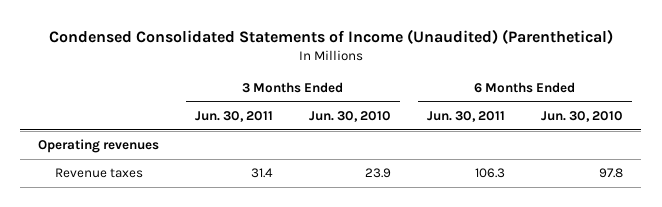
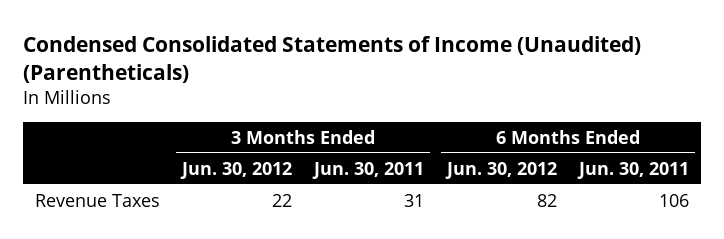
[48,28,613,44] Condensed Consolidated Statements of Income (Unaudited) (Parenthetical) -> [23,35,642,83] Condensed Consolidated Statements of Income (Unaudited) (Parentheticals)
[309,111,392,123] Jun. 30, 2010 -> none
[541,111,624,123] Jun. 30, 2010 -> none
none -> [180,161,293,179] Jun. 30, 2012
none -> [444,161,557,179] Jun. 30, 2012
[38,139,160,154] Operating revenues -> none
[54,168,143,179] Revenue taxes -> [34,193,160,207] Revenue Taxes
[251,168,274,179] 31.4 -> [404,193,425,207] 31
[475,168,506,179] 106.3 -> [659,193,690,207] 106

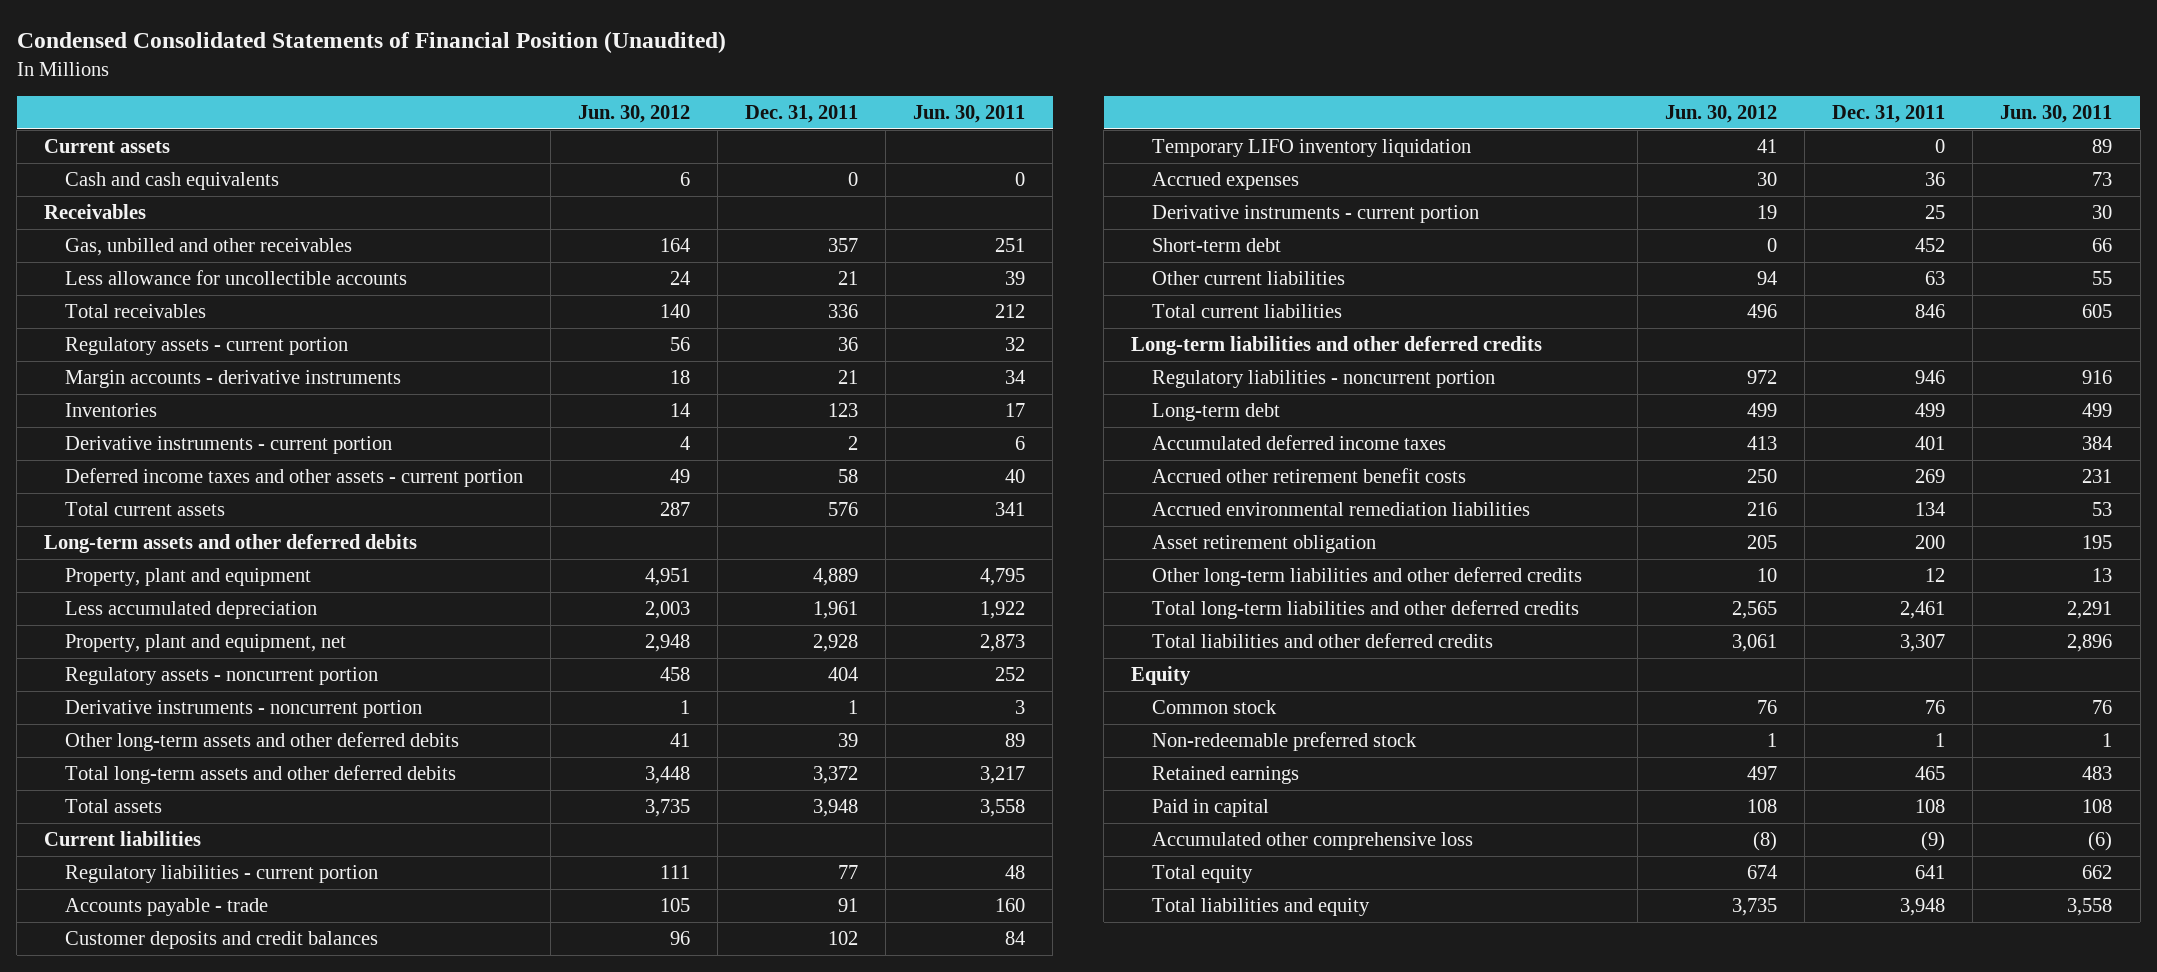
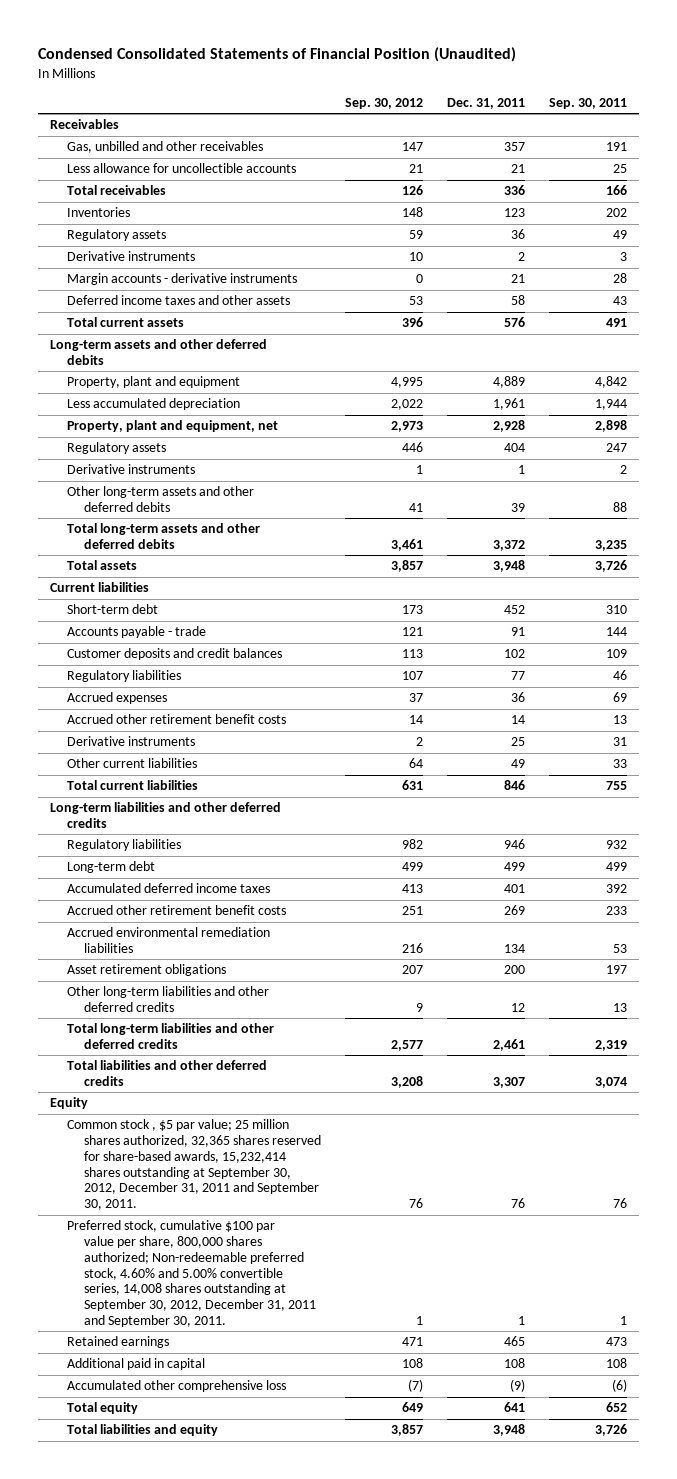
[577,105,690,124] Jun. 30, 2012 -> none
[913,105,1026,124] Jun. 30, 2011 -> none
none -> [344,97,423,109] Sep. 30, 2012
none -> [548,97,627,109] Sep. 30, 2011
[44,138,171,153] Current assets -> none
[64,171,279,190] Cash and cash equivalents -> none
[64,336,348,355] Regulatory assets - current portion -> none
none -> [66,229,166,242] Regulatory assets
[64,435,392,454] Derivative instruments - current portion -> [66,251,195,262] Derivative instruments
[64,369,401,388] Margin accounts - derivative instruments -> [66,273,297,286] Margin accounts - derivative instruments
[64,467,523,487] Deferred income taxes and other assets - current portion -> [66,295,290,306] Deferred income taxes and other assets
[64,666,378,685] Regulatory assets - noncurrent portion -> [66,442,166,455] Regulatory assets
[64,699,422,718] Derivative instruments - noncurrent portion -> [66,464,195,475] Derivative instruments
[64,864,378,883] Regulatory liabilities - current portion -> none
[1151,237,1281,252] Short-term debt -> [66,604,158,615] Short-term debt
[1151,138,1471,157] Temporary LIFO inventory liquidation -> none
none -> [66,670,181,683] Regulatory liabilities
none -> [66,714,286,725] Accrued other retirement benefit costs
[1151,204,1479,223] Derivative instruments - current portion -> [66,736,195,747] Derivative instruments
[1925,270,1946,285] 63 -> [510,759,525,769] 49
[1151,369,1495,388] Regulatory liabilities - noncurrent portion -> [66,839,181,852] Regulatory liabilities
[1151,534,1376,553] Asset retirement obligation -> [66,964,226,977] Asset retirement obligations
[1151,699,1277,714] Common stock -> [66,1119,321,1211] Common stock , $5 par value; 25 million shares authorized, 32,365 shares reserved for share-based awards, 15,232,414 shares outstanding at September 30, 2012, December 31, 2011 and September 30, 2011.
[1151,731,1417,751] Non-redeemable preferred stock -> [66,1220,316,1328] Preferred stock, cumulative $100 par value per share, 800,000 shares authorized; Non-redeemable preferred stock, 4.60% and 5.00% convertible series, 14,008 shares outstanding at September 30, 2012, December 31, 2011 and September 30, 2011.
[1151,798,1269,817] Paid in capital -> [66,1358,205,1371] Additional paid in capital

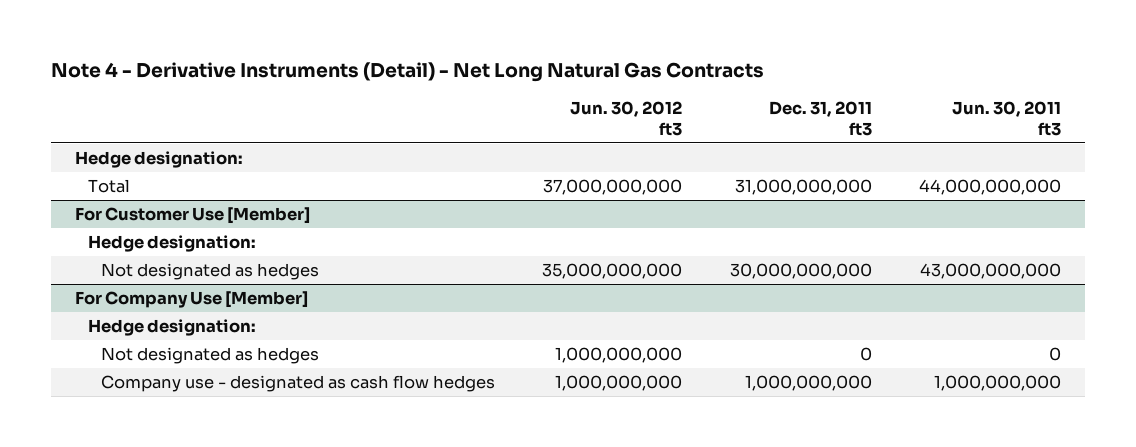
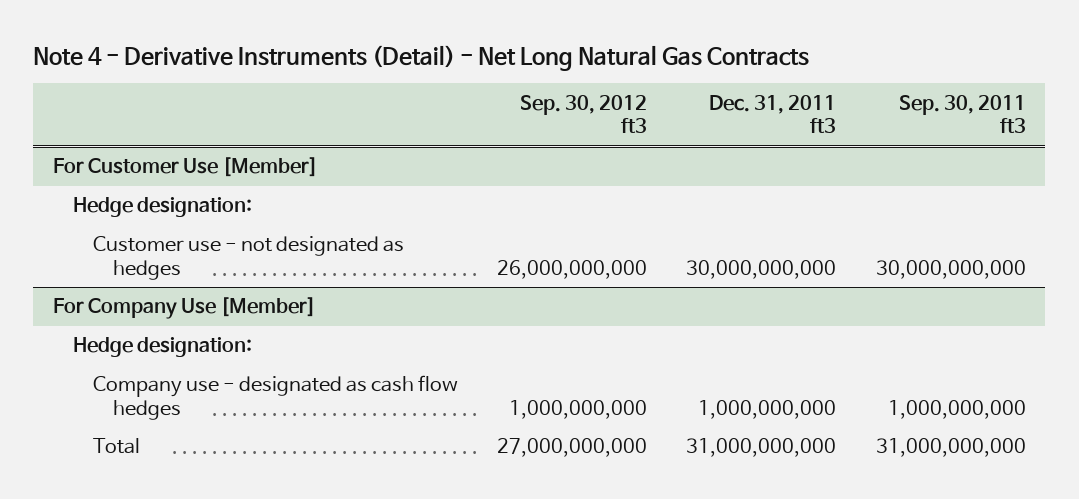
[570,100,683,136] Jun. 30, 2012 ft3 -> none
[952,100,1062,136] Jun. 30, 2011 ft3 -> none
none -> [520,94,648,134] Sep. 30, 2012 ft3
none -> [898,94,1026,134] Sep. 30, 2011 ft3
[74,150,243,168] Hedge designation: -> none
[87,178,130,193] Total -> none
[100,262,319,280] Not designated as hedges -> [93,236,405,281] Customer use - not designated as hedges
[100,346,319,364] Not designated as hedges -> none
none -> [93,438,141,455] Total

